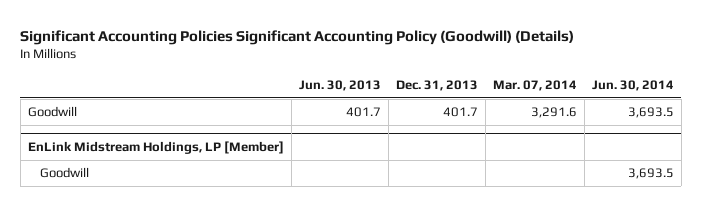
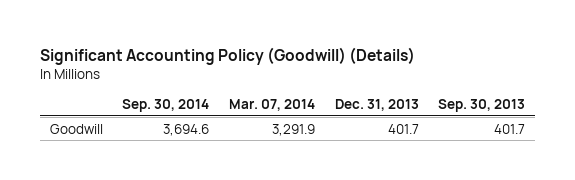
[20,29,575,45] Significant Accounting Policies Significant Accounting Policy (Goodwill) (Details) -> [39,46,415,65] Significant Accounting Policy (Goodwill) (Details)
[298,79,381,91] Jun. 30, 2013 -> none
[591,79,674,91] Jun. 30, 2014 -> none
none -> [122,99,210,113] Sep. 30, 2014
none -> [438,99,526,113] Sep. 30, 2013
[27,140,284,154] EnLink Midstream Holdings, LP [Member] -> none
[39,167,89,179] Goodwill -> none
[530,107,577,119] 3,291.6 -> [271,123,315,136] 3,291.9

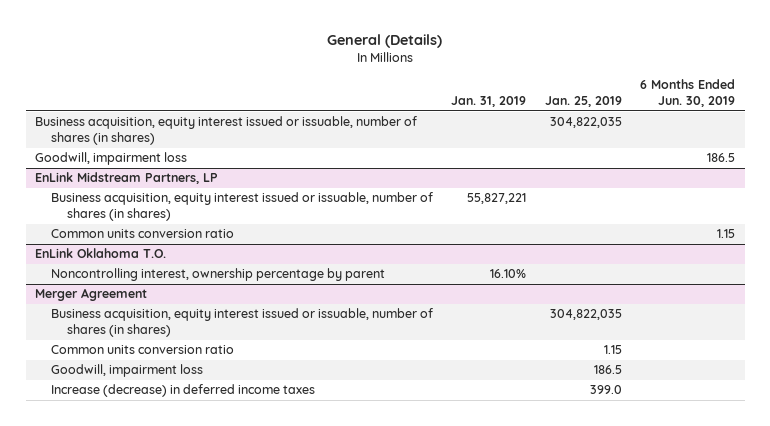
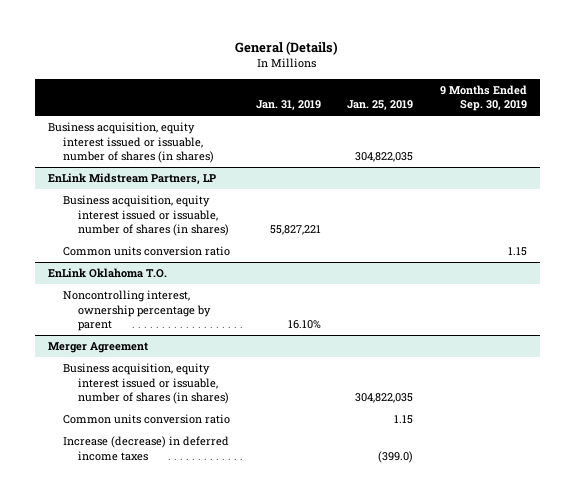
[640,79,736,108] 6 Months Ended Jun. 30, 2019 -> none
none -> [439,84,527,112] 9 Months Ended Sep. 30, 2019
[35,152,188,166] Goodwill, impairment loss -> none
[50,364,203,378] Goodwill, impairment loss -> none
[589,385,622,395] 399.0 -> [378,450,414,463] (399.0)

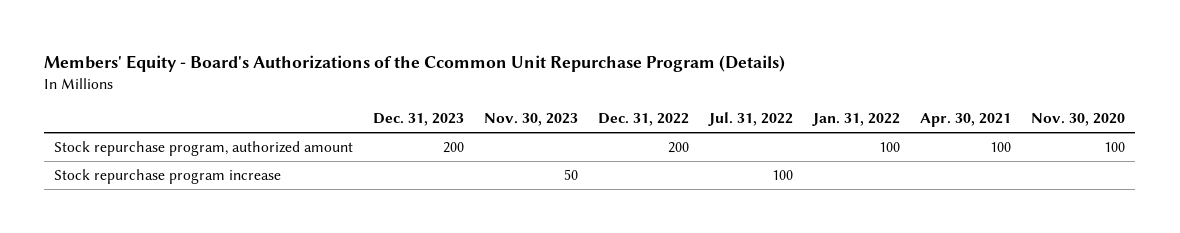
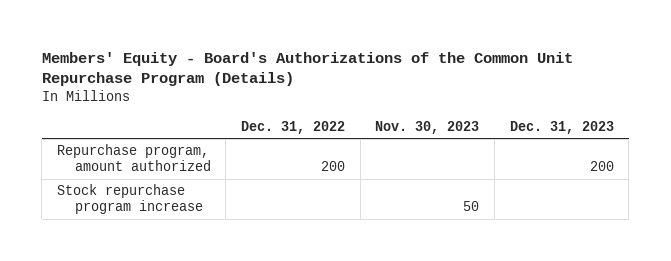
[44,55,786,73] Members' Equity - Board's Authorizations of the Ccommon Unit Repurchase Program (Details) -> [41,51,573,87] Members' Equity - Board's Authorizations of the Common Unit Repurchase Program (Details)
[708,112,794,127] Jul. 31, 2022 -> none
[812,113,901,127] Jan. 31, 2022 -> none
[920,113,1012,128] Apr. 30, 2021 -> none
[1031,113,1126,127] Nov. 30, 2020 -> none
[54,140,354,156] Stock repurchase program, authorized amount -> [57,144,211,171] Repurchase program, amount authorized

